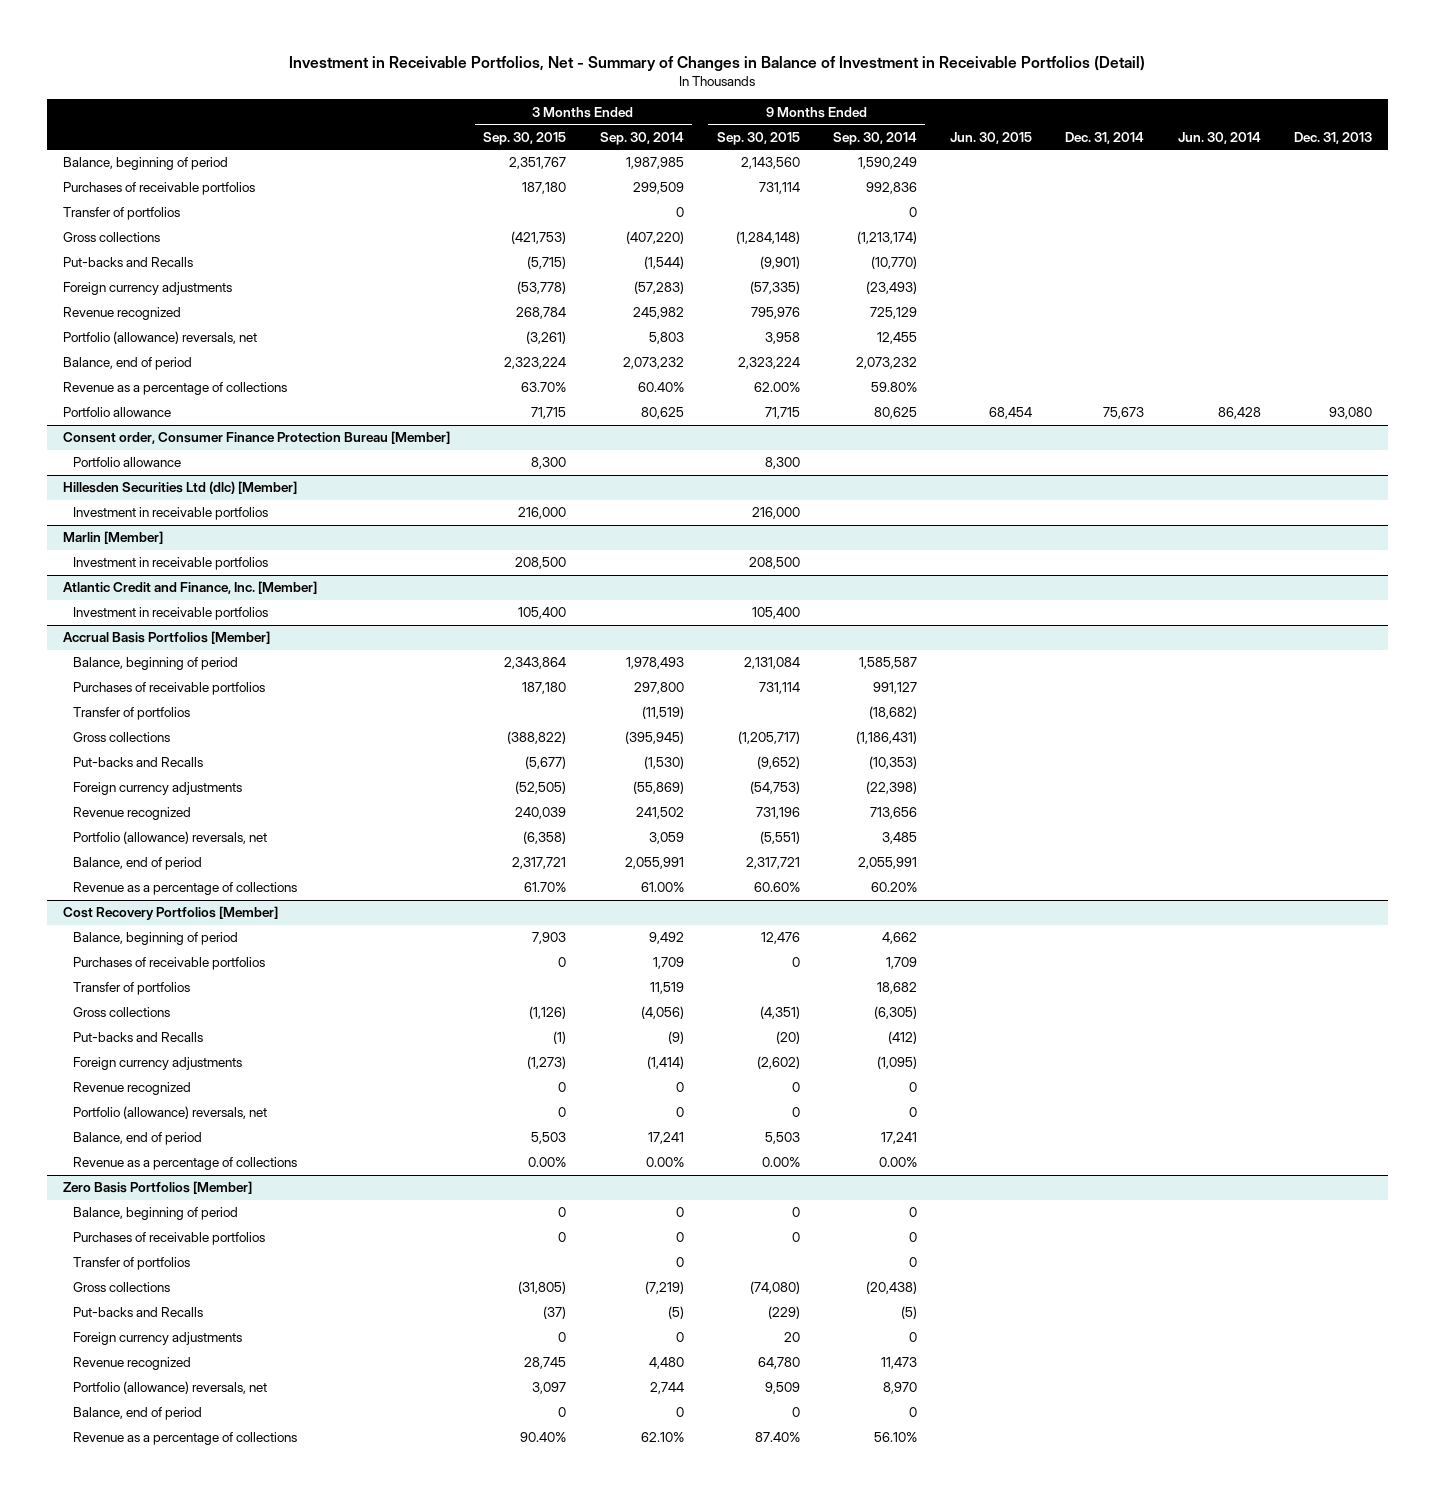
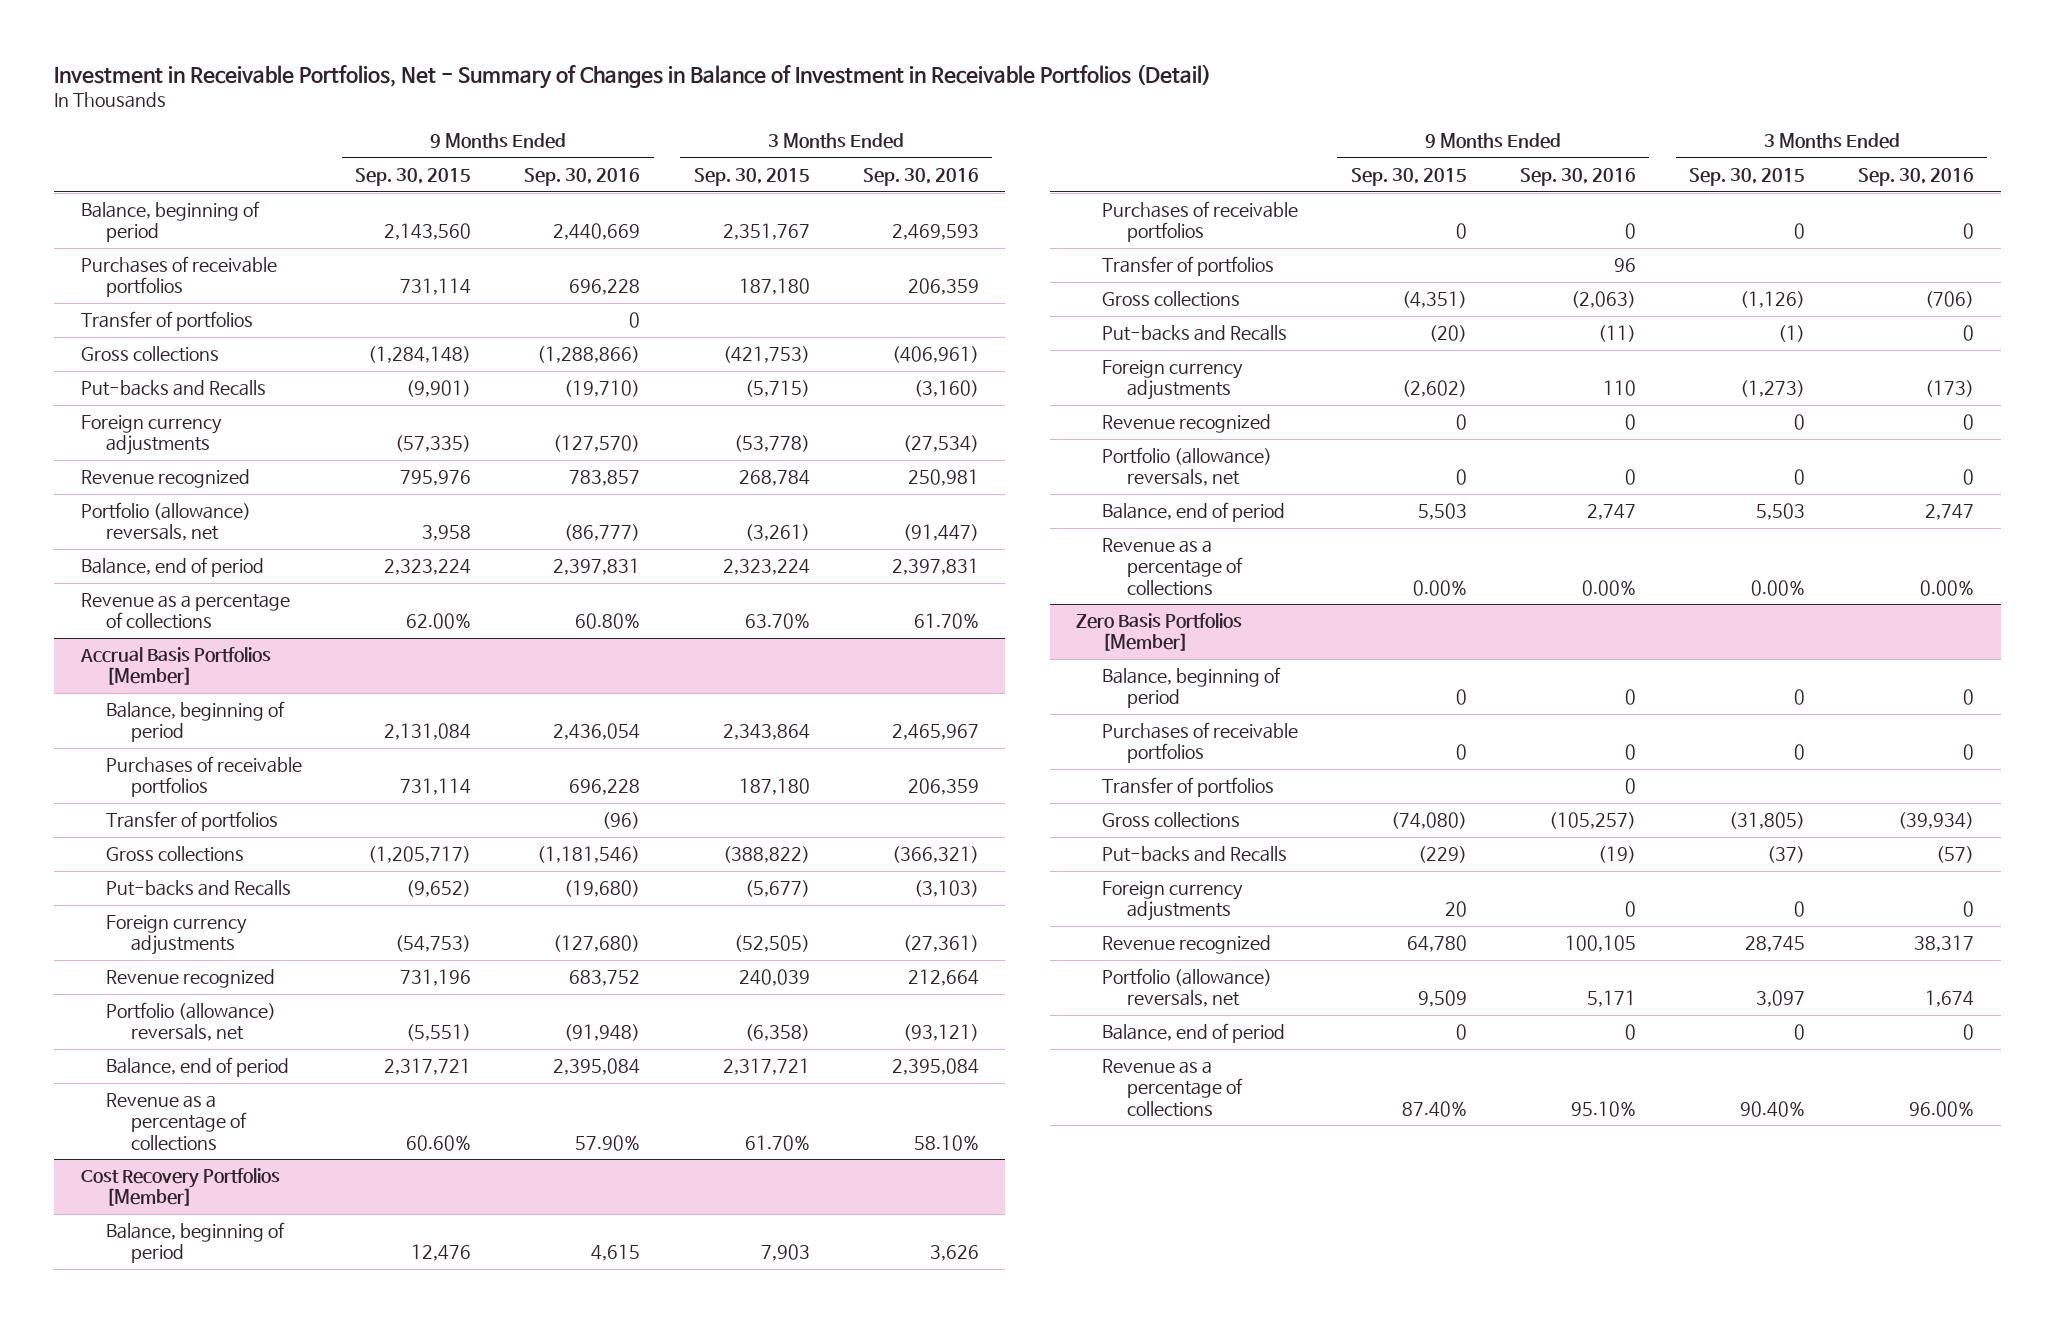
[599,131,684,145] Sep. 30, 2014 -> none
[832,131,917,145] Sep. 30, 2014 -> none
[950,131,1033,144] Jun. 30, 2015 -> none
[1065,131,1145,144] Dec. 31, 2014 -> none
[1177,131,1261,144] Jun. 30, 2014 -> none
[1293,131,1372,144] Dec. 31, 2013 -> none
none -> [524,168,641,187] Sep. 30, 2016
none -> [862,168,979,187] Sep. 30, 2016
[63,407,172,418] Portfolio allowance -> none
[63,431,451,445] Consent order, Consumer Finance Protection Bureau [Member] -> none
[73,457,182,468] Portfolio allowance -> none
[63,481,298,495] Hillesden Securities Ltd (dlc) [Member] -> none
[73,507,269,521] Investment in receivable portfolios -> none
[63,531,164,545] Marlin [Member] -> none
[73,557,269,571] Investment in receivable portfolios -> none
[63,581,318,595] Atlantic Credit and Finance, Inc. [Member] -> none
[73,607,269,621] Investment in receivable portfolios -> none

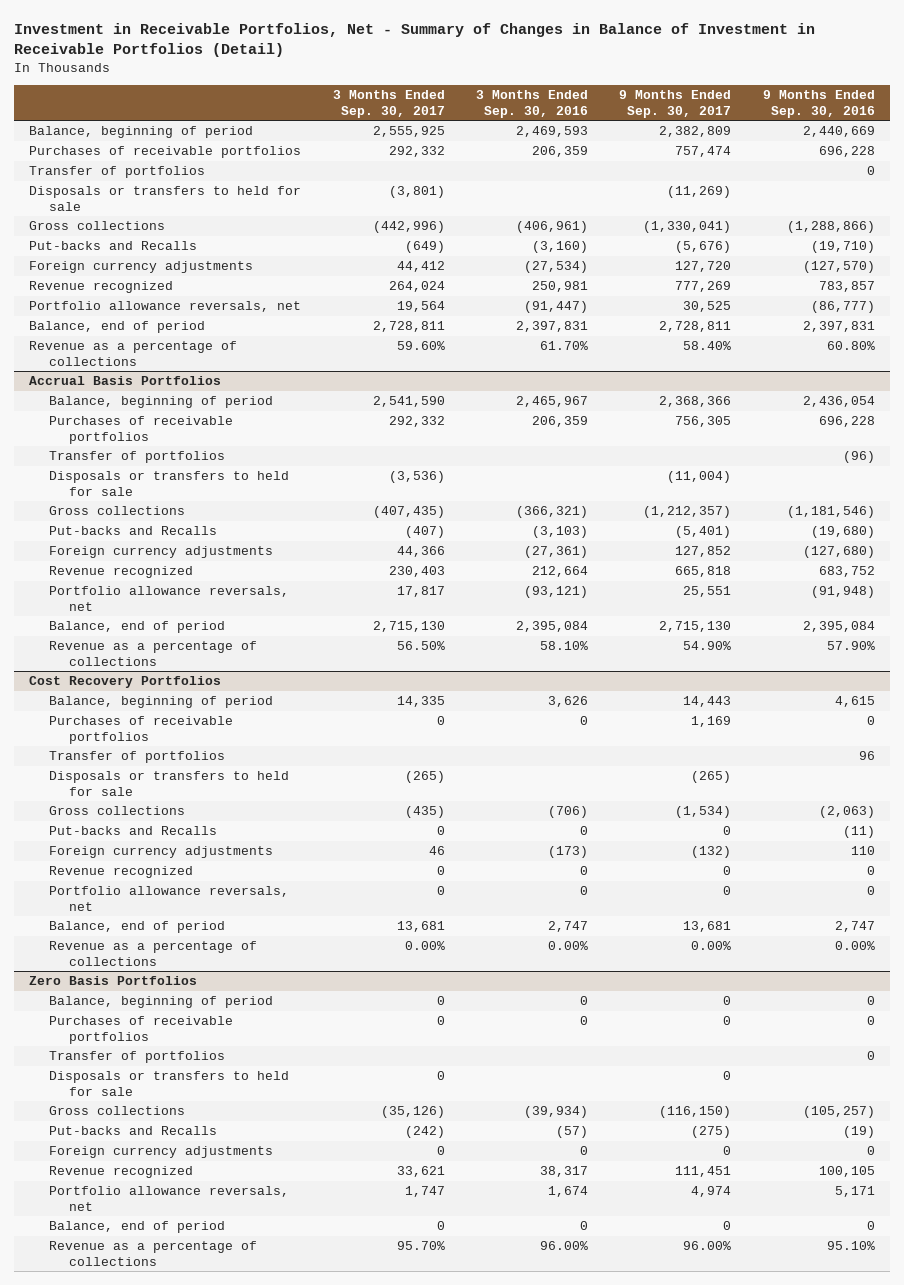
[355,168,472,187] Sep. 30, 2015 -> none
[693,168,810,187] Sep. 30, 2015 -> none
none -> [332,90,445,118] 3 Months Ended Sep. 30, 2017
none -> [619,90,732,118] 9 Months Ended Sep. 30, 2017
none -> [29,186,302,211] Disposals or transfers to held for sale
[81,502,252,542] Portfolio (allowance) reversals, net -> [29,301,302,313] Portfolio allowance reversals, net
[80,647,272,686] Accrual Basis Portfolios [Member] -> [29,376,222,386] Accrual Basis Portfolios
none -> [49,471,290,496] Disposals or transfers to held for sale
[106,1002,277,1042] Portfolio (allowance) reversals, net -> [49,586,290,611] Portfolio allowance reversals, net
[81,1168,281,1207] Cost Recovery Portfolios [Member] -> [29,676,222,689] Cost Recovery Portfolios
none -> [49,771,290,796] Disposals or transfers to held for sale
[1101,447,1272,487] Portfolio (allowance) reversals, net -> [49,886,290,911] Portfolio allowance reversals, net
[1076,613,1243,652] Zero Basis Portfolios [Member] -> [29,976,198,986] Zero Basis Portfolios
none -> [49,1071,290,1096] Disposals or transfers to held for sale
[1101,968,1272,1008] Portfolio (allowance) reversals, net -> [49,1186,290,1211] Portfolio allowance reversals, net

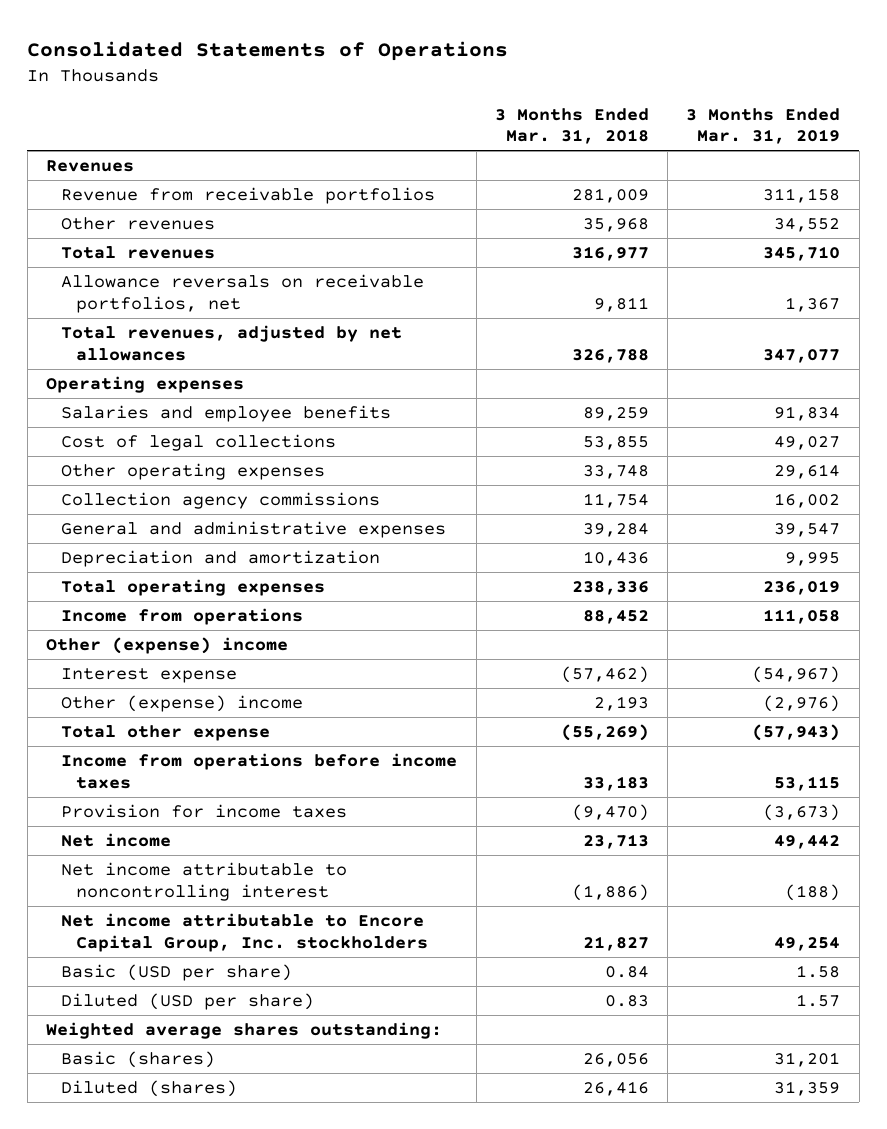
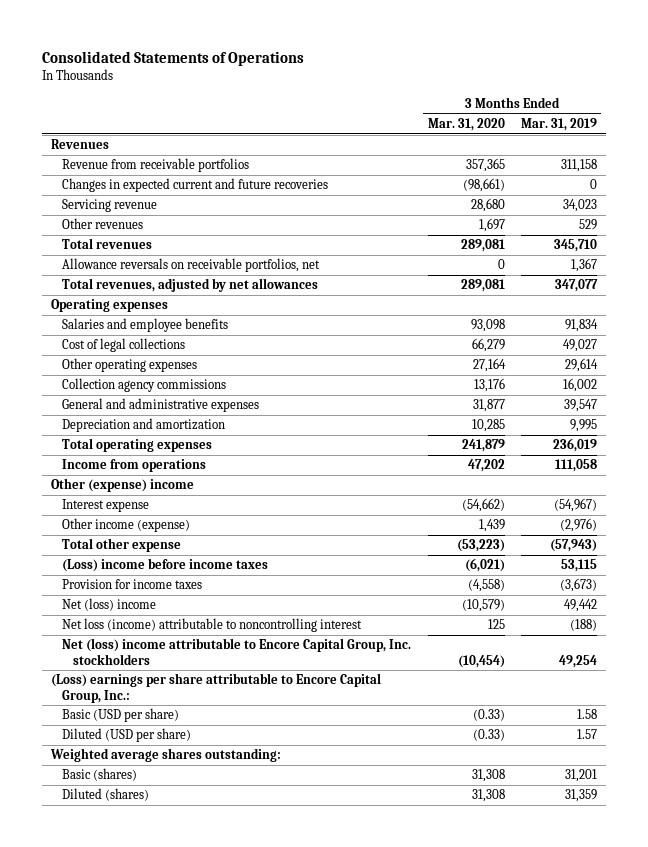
[494,107,649,145] 3 Months Ended Mar. 31, 2018 -> none
none -> [427,118,505,132] Mar. 31, 2020
none -> [61,178,328,193] Changes in expected current and future recoveries
none -> [61,199,157,213] Servicing revenue
[774,218,841,233] 34,552 -> [579,219,598,231] 529
[61,695,304,713] Other (expense) income -> [61,518,190,533] Other income (expense)
[61,753,458,789] Income from operations before income taxes -> [61,558,268,573] (Loss) income before income taxes
[61,833,172,848] Net income -> [61,598,156,612] Net (loss) income
[61,862,348,901] Net income attributable to noncontrolling interest -> [61,618,362,633] Net loss (income) attributable to noncontrolling interest
[61,913,429,952] Net income attributable to Encore Capital Group, Inc. stockholders -> [61,638,411,665] Net (loss) income attributable to Encore Capital Group, Inc. stockholders
none -> [50,673,381,703] (Loss) earnings per share attributable to Encore Capital Group, Inc.:

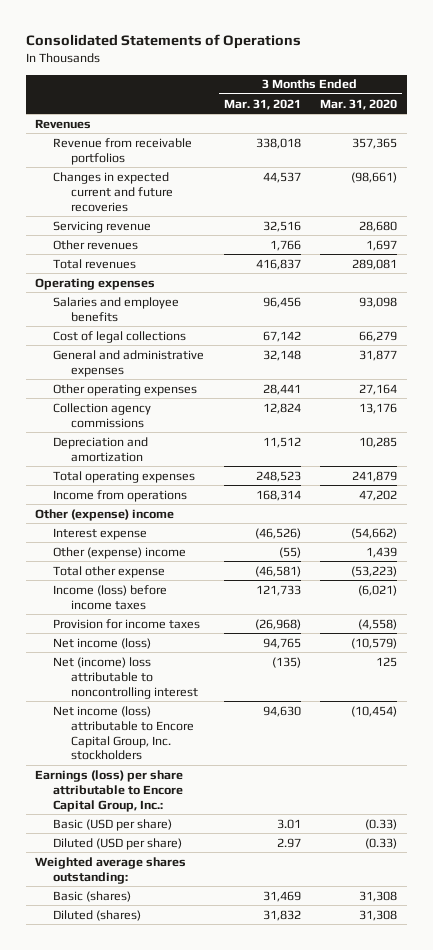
[521,118,598,132] Mar. 31, 2019 -> none
none -> [223,98,301,110] Mar. 31, 2021
[61,258,320,273] Allowance reversals on receivable portfolios, net -> none
[61,278,318,293] Total revenues, adjusted by net allowances -> none
[61,398,259,413] General and administrative expenses -> [53,349,205,377] General and administrative expenses
[61,518,190,533] Other income (expense) -> [53,546,187,559] Other (expense) income
[61,558,268,573] (Loss) income before income taxes -> [53,584,168,610] Income (loss) before income taxes
[61,598,156,612] Net (loss) income -> [53,637,152,649] Net income (loss)
[61,618,362,633] Net loss (income) attributable to noncontrolling interest -> [53,656,198,699] Net (income) loss attributable to noncontrolling interest
[61,638,411,665] Net (loss) income attributable to Encore Capital Group, Inc. stockholders -> [53,705,194,761] Net income (loss) attributable to Encore Capital Group, Inc. stockholders
[50,673,381,703] (Loss) earnings per share attributable to Encore Capital Group, Inc.: -> [35,769,184,812] Earnings (loss) per share attributable to Encore Capital Group, Inc.:

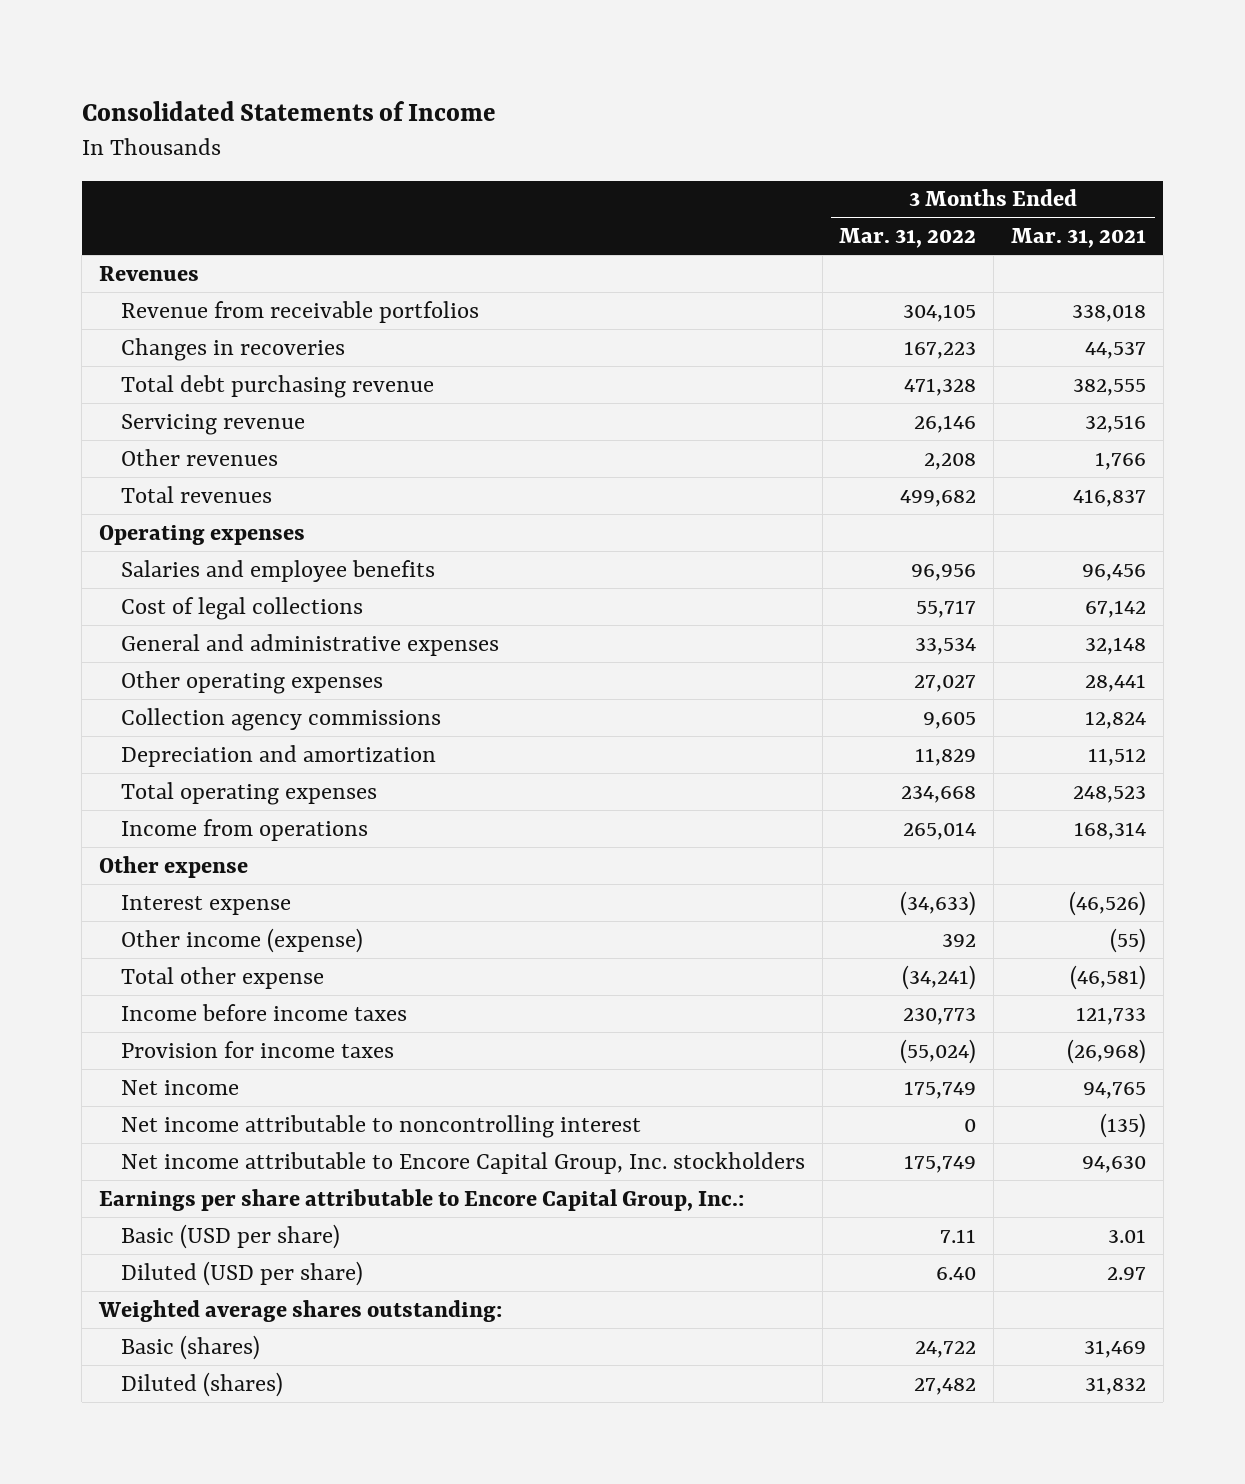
[25,34,301,50] Consolidated Statements of Operations -> [81,101,496,122] Consolidated Statements of Income
[320,98,398,110] Mar. 31, 2020 -> none
none -> [839,227,977,248] Mar. 31, 2022
[53,171,173,212] Changes in expected current and future recoveries -> [120,337,345,361] Changes in recoveries
none -> [120,374,434,398] Total debt purchasing revenue
[35,508,175,521] Other (expense) income -> [99,855,249,878] Other expense
[53,546,187,559] Other (expense) income -> [120,927,363,953] Other income (expense)
[53,584,168,610] Income (loss) before income taxes -> [120,1003,407,1021] Income before income taxes
[53,637,152,649] Net income (loss) -> [120,1079,239,1095] Net income
[53,656,198,699] Net (income) loss attributable to noncontrolling interest -> [120,1114,641,1138] Net income attributable to noncontrolling interest
[53,705,194,761] Net income (loss) attributable to Encore Capital Group, Inc. stockholders -> [120,1151,805,1174] Net income attributable to Encore Capital Group, Inc. stockholders
[35,769,184,812] Earnings (loss) per share attributable to Encore Capital Group, Inc.: -> [99,1188,745,1211] Earnings per share attributable to Encore Capital Group, Inc.:

